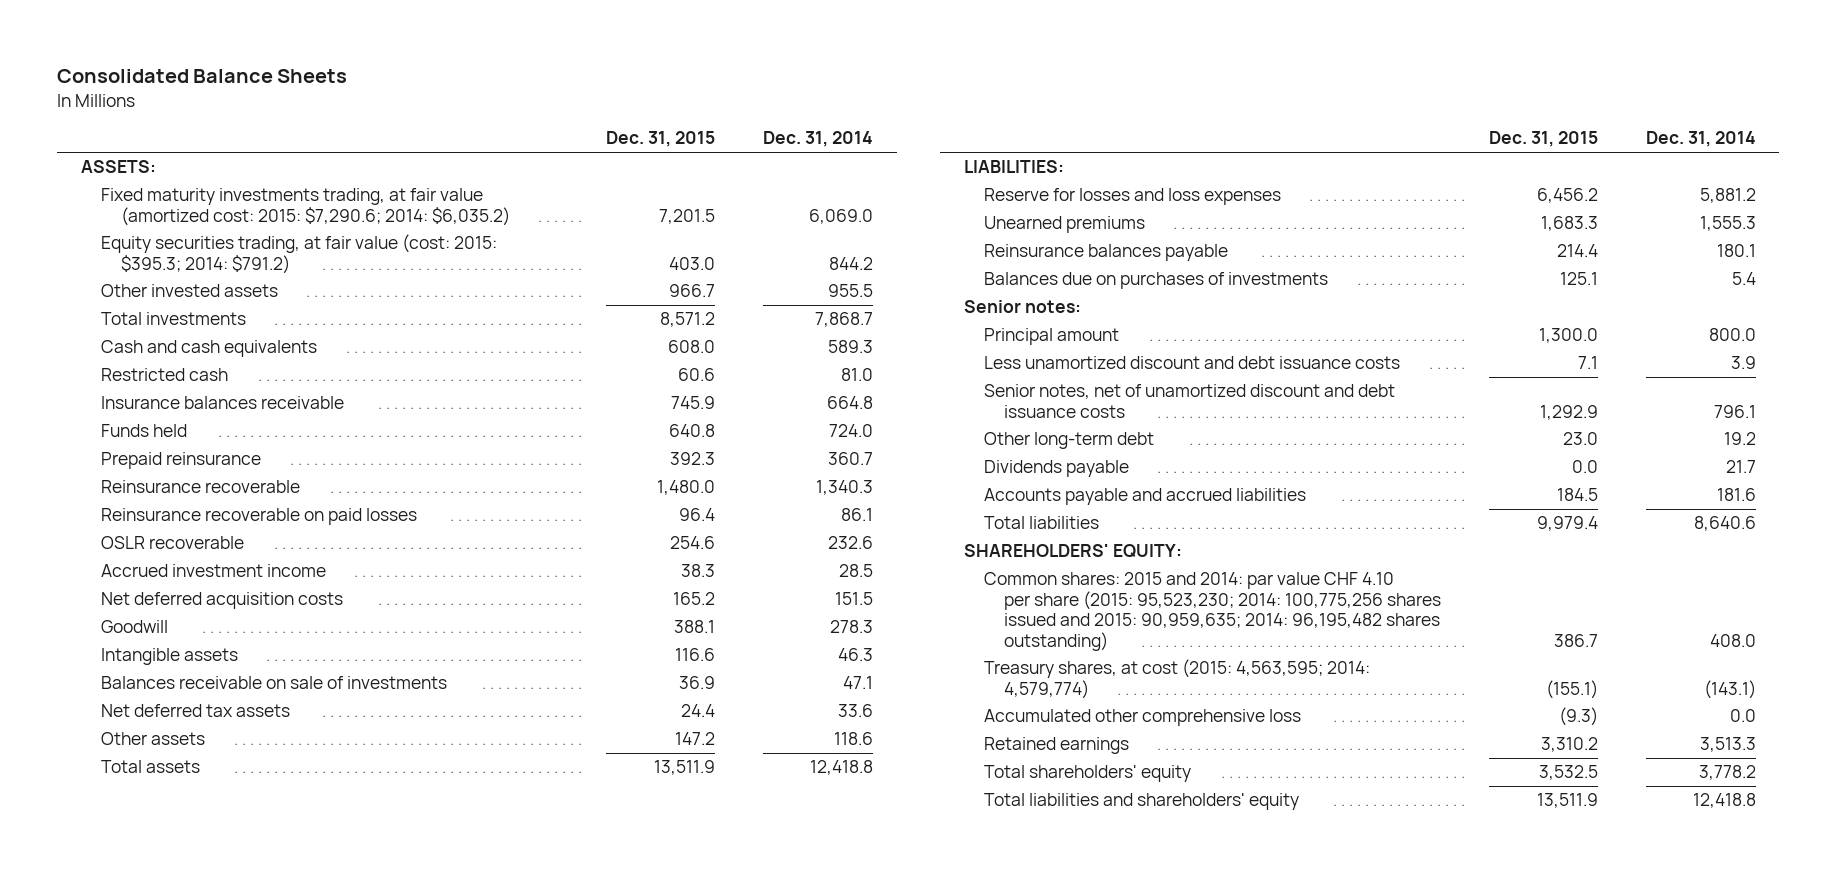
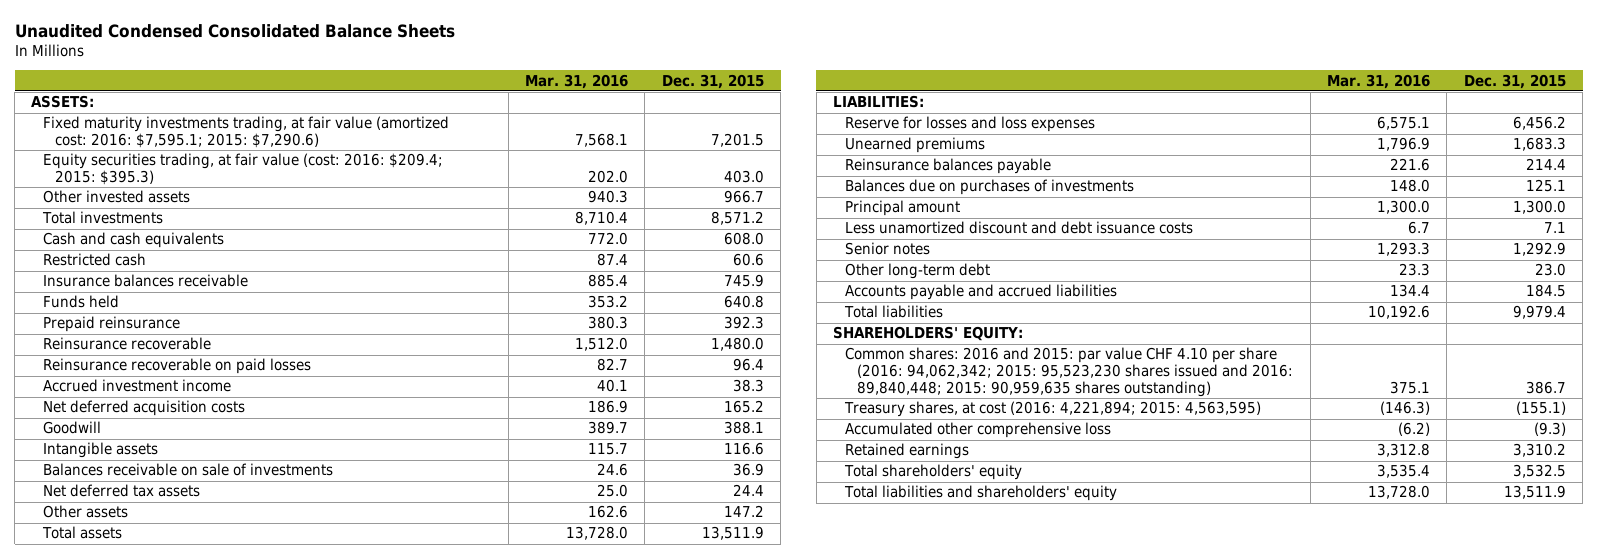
[56,69,347,84] Consolidated Balance Sheets -> [14,23,455,38] Unaudited Condensed Consolidated Balance Sheets
[762,131,873,148] Dec. 31, 2014 -> none
none -> [525,73,629,89] Mar. 31, 2016
[100,188,511,226] Fixed maturity investments trading, at fair value (amortized cost: 2015: $7,290.6; 2014: $6,035.2) -> [43,116,450,149] Fixed maturity investments trading, at fair value (amortized cost: 2016: $7,595.1; 2015: $7,290.6)
[100,234,497,274] Equity securities trading, at fair value (cost: 2015: $395.3; 2014: $791.2) -> [43,153,444,186] Equity securities trading, at fair value (cost: 2016: $209.4; 2015: $395.3)
[100,536,244,550] OSLR recoverable -> none
[963,300,1081,314] Senior notes: -> none
[983,384,1395,418] Senior notes, net of unamortized discount and debt issuance costs -> [845,242,931,256] Senior notes
[983,460,1129,478] Dividends payable -> none
[983,572,1442,651] Common shares: 2015 and 2014: par value CHF 4.10 per share (2015: 95,523,230; 2014: 100,775,256 shares issued and 2015: 90,959,635; 2014: 96,195,482 shares outstanding) -> [845,347,1294,397] Common shares: 2016 and 2015: par value CHF 4.10 per share (2016: 94,062,342; 2015: 95,523,230 shares issued and 2016: 89,840,448; 2015: 90,959,635 shares outstanding)
[983,659,1370,699] Treasury shares, at cost (2015: 4,563,595; 2014: 4,579,774) -> [844,401,1262,418] Treasury shares, at cost (2016: 4,221,894; 2015: 4,563,595)

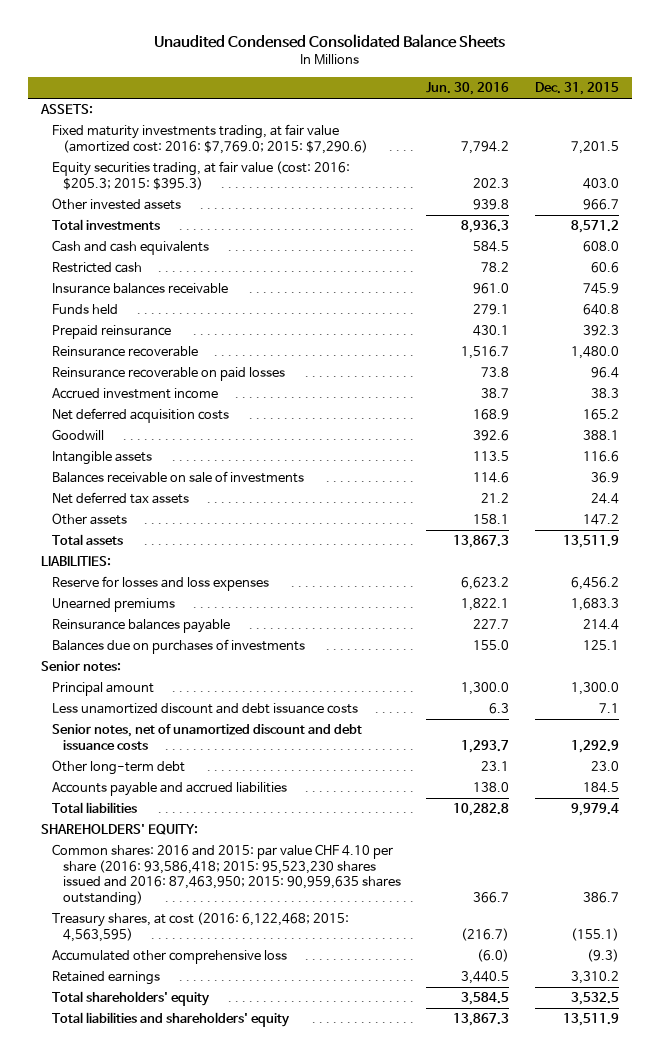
[525,73,629,89] Mar. 31, 2016 -> none
none -> [426,82,510,96] Jun. 30, 2016
[43,116,450,149] Fixed maturity investments trading, at fair value (amortized cost: 2016: $7,595.1; 2015: $7,290.6) -> [51,124,368,154] Fixed maturity investments trading, at fair value (amortized cost: 2016: $7,769.0; 2015: $7,290.6)
[43,153,444,186] Equity securities trading, at fair value (cost: 2016: $209.4; 2015: $395.3) -> [51,161,350,190] Equity securities trading, at fair value (cost: 2016: $205.3; 2015: $395.3)
none -> [40,661,121,672] Senior notes:
[845,242,931,256] Senior notes -> [51,724,362,750] Senior notes, net of unamortized discount and debt issuance costs
[845,347,1294,397] Common shares: 2016 and 2015: par value CHF 4.10 per share (2016: 94,062,342; 2015: 95,523,230 shares issued and 2016: 89,840,448; 2015: 90,959,635 shares outstanding) -> [51,844,401,906] Common shares: 2016 and 2015: par value CHF 4.10 per share (2016: 93,586,418; 2015: 95,523,230 shares issued and 2016: 87,463,950; 2015: 90,959,635 shares outstanding)
[844,401,1262,418] Treasury shares, at cost (2016: 4,221,894; 2015: 4,563,595) -> [51,912,349,942] Treasury shares, at cost (2016: 6,122,468; 2015: 4,563,595)

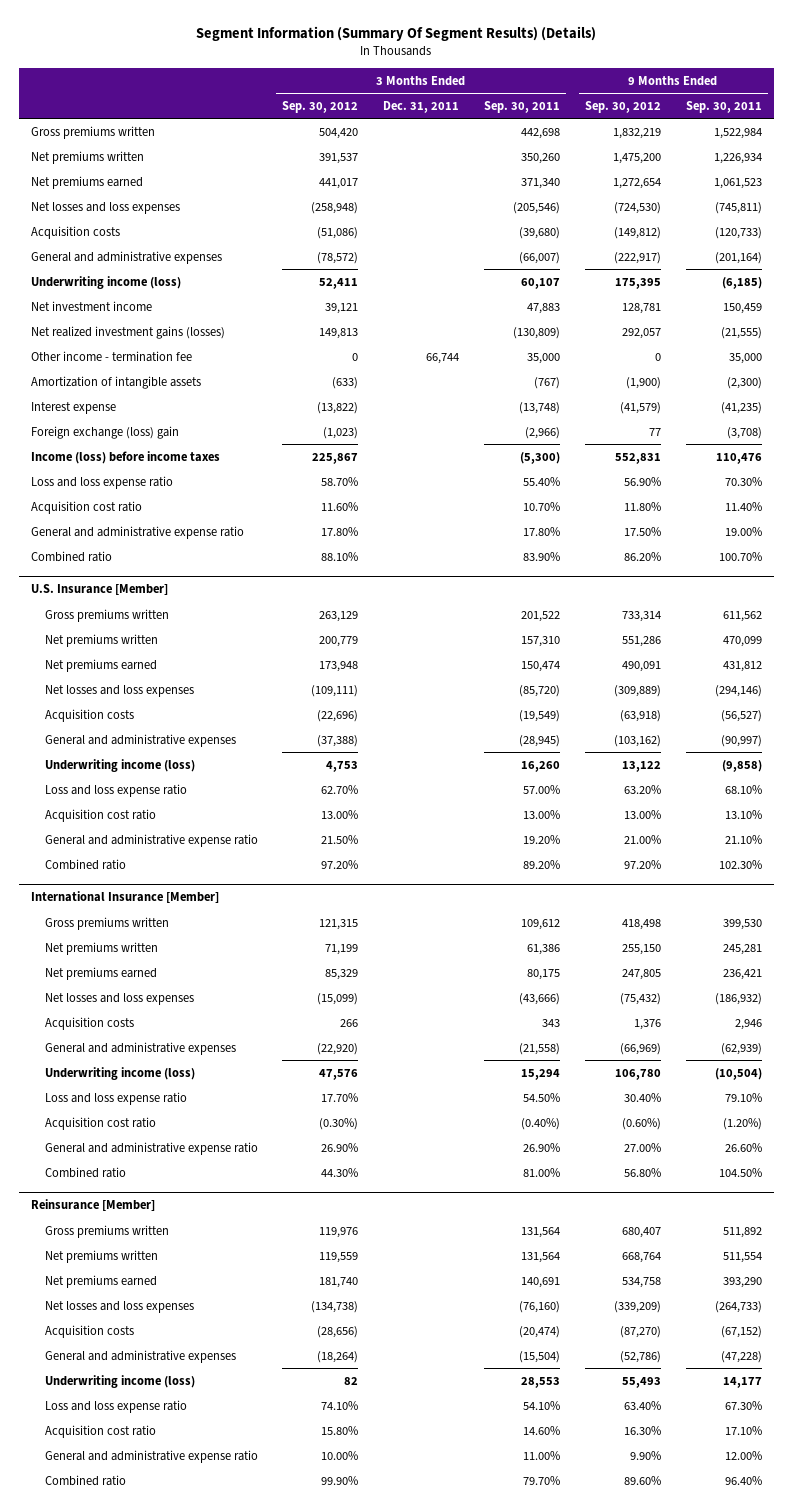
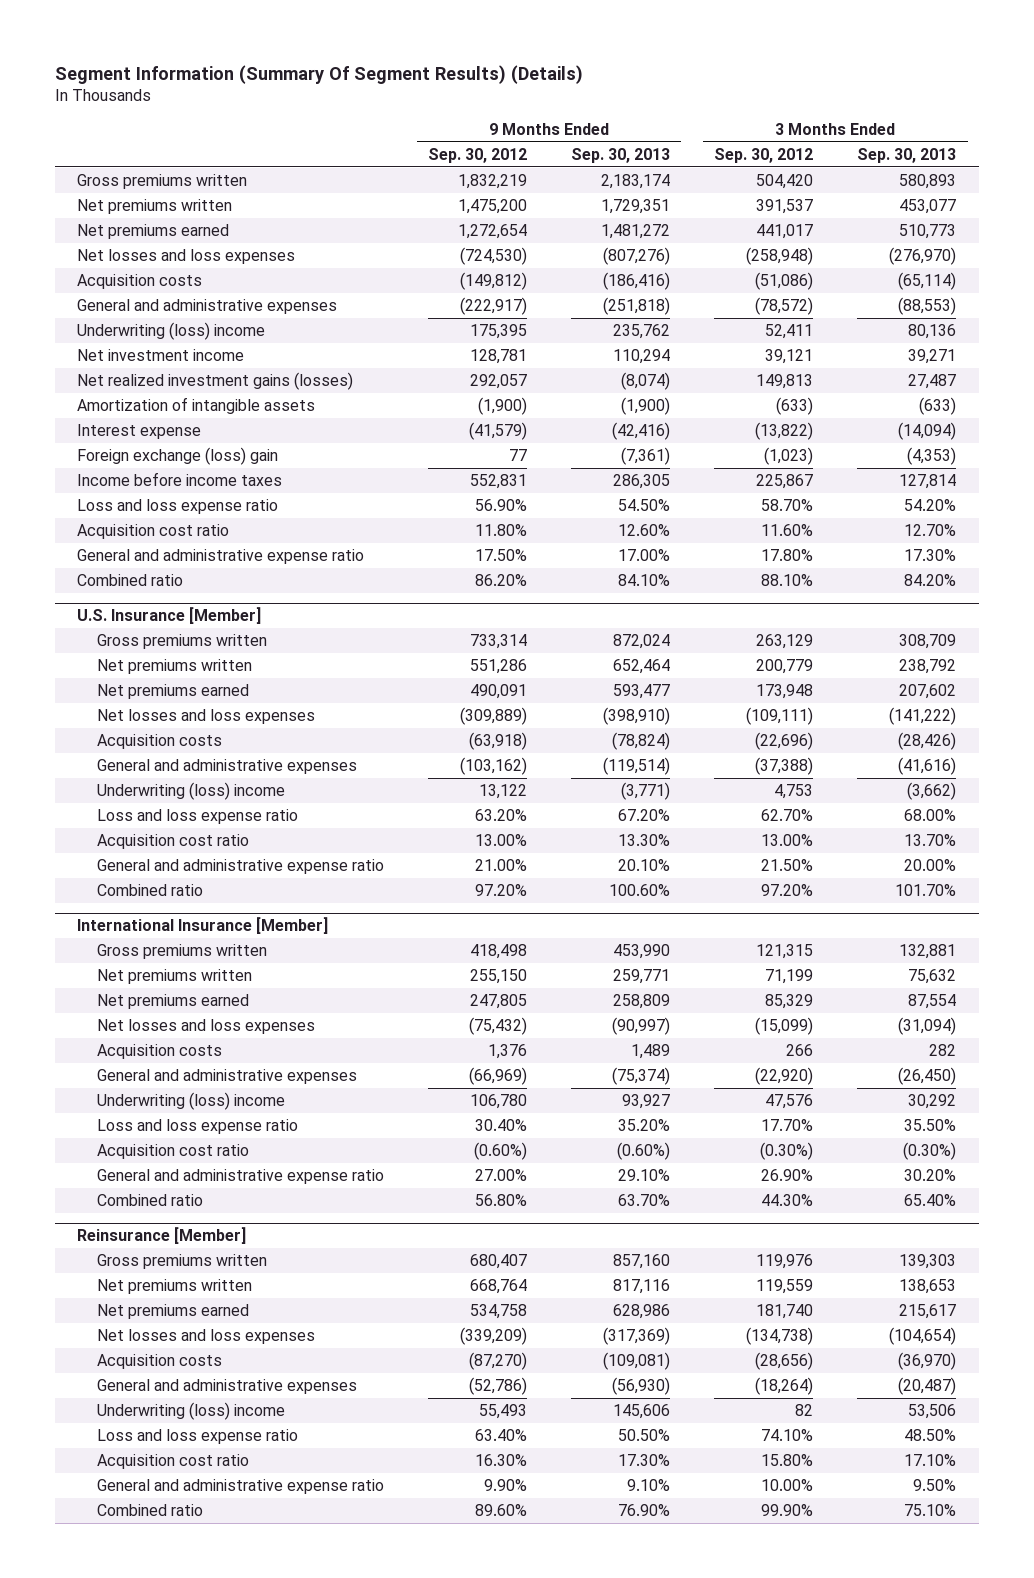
[383,100,460,113] Dec. 31, 2011 -> none
[484,100,561,113] Sep. 30, 2011 -> none
[685,100,762,113] Sep. 30, 2011 -> none
none -> [571,147,671,163] Sep. 30, 2013
none -> [857,147,957,163] Sep. 30, 2013
[31,275,182,289] Underwriting income (loss) -> [77,322,266,341] Underwriting (loss) income
[31,350,193,362] Other income - termination fee -> none
[31,450,221,464] Income (loss) before income taxes -> [77,472,283,487] Income before income taxes
[44,758,195,772] Underwriting income (loss) -> [96,782,285,801] Underwriting (loss) income
[44,1066,195,1080] Underwriting income (loss) -> [96,1092,285,1111] Underwriting (loss) income
[44,1374,195,1388] Underwriting income (loss) -> [96,1402,285,1421] Underwriting (loss) income

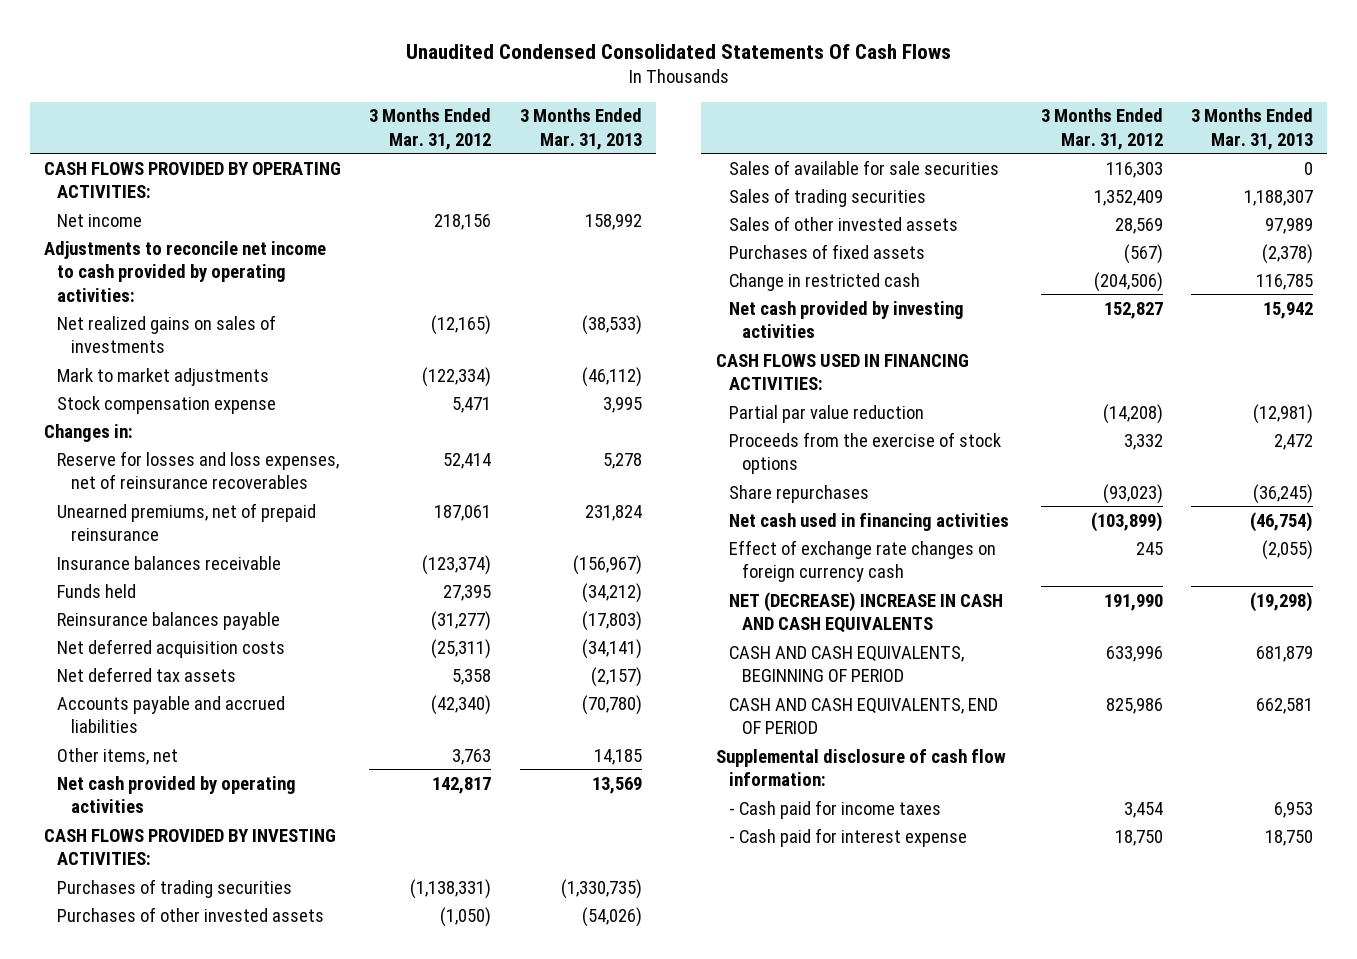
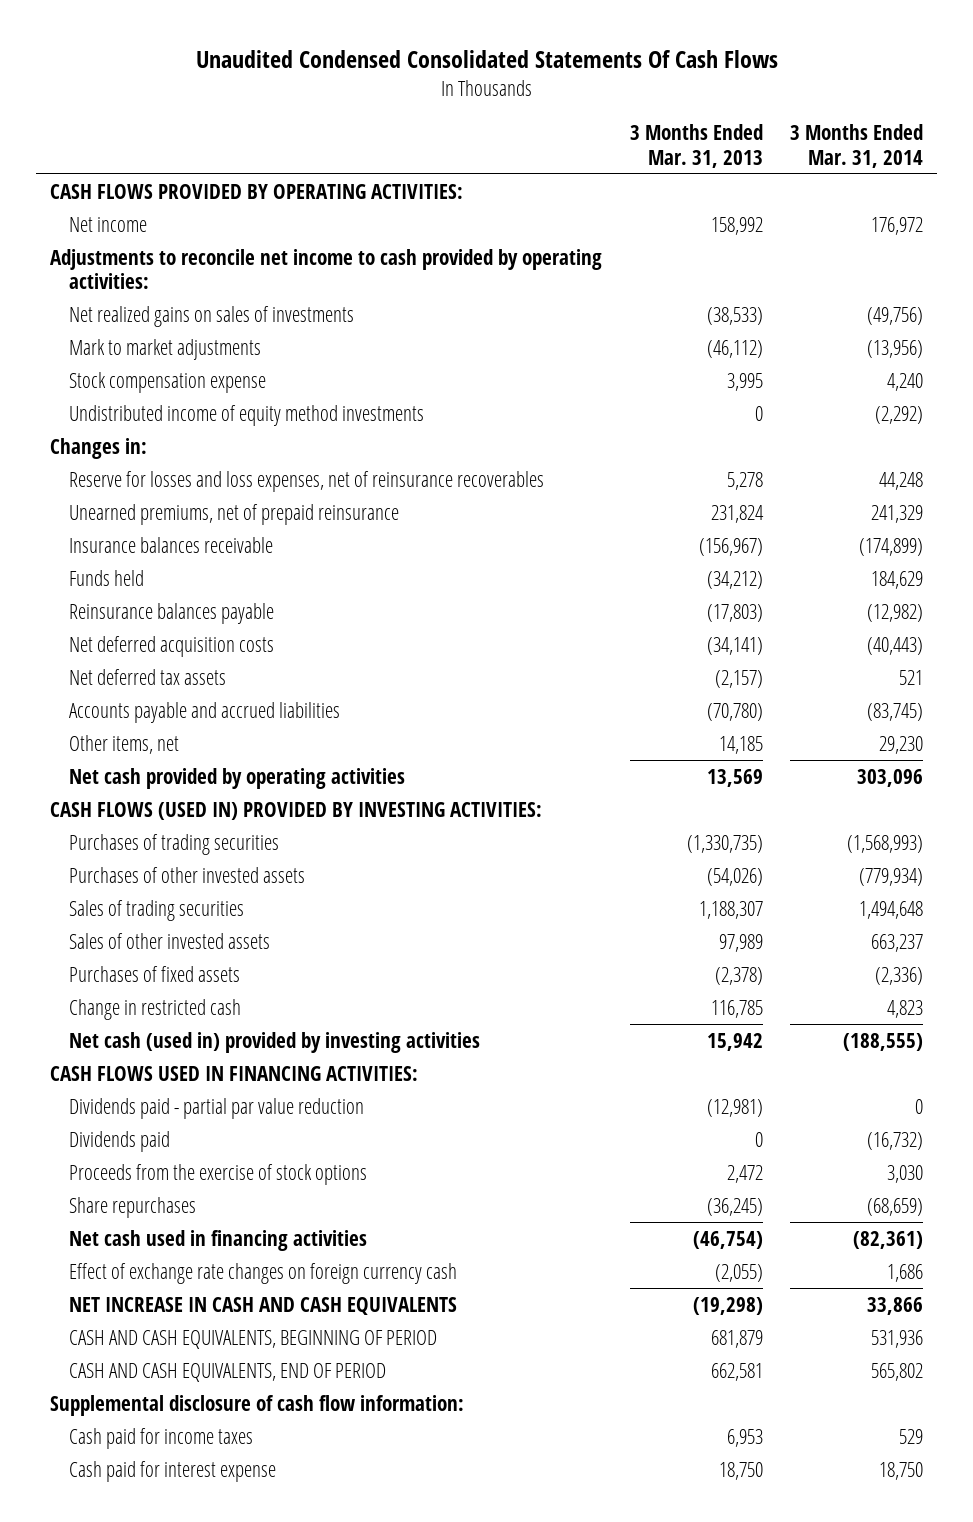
[369,108,492,150] 3 Months Ended Mar. 31, 2012 -> none
none -> [790,124,924,168] 3 Months Ended Mar. 31, 2014
none -> [69,404,425,426] Undistributed income of equity method investments
[44,828,337,866] CASH FLOWS PROVIDED BY INVESTING ACTIVITIES: -> [50,801,543,820] CASH FLOWS (USED IN) PROVIDED BY INVESTING ACTIVITIES:
[728,159,999,175] Sales of available for sale securities -> none
[728,300,964,339] Net cash provided by investing activities -> [69,1031,481,1053] Net cash (used in) provided by investing activities
[728,404,924,423] Partial par value reduction -> [69,1097,365,1119] Dividends paid - partial par value reduction
none -> [69,1130,171,1152] Dividends paid
[728,591,1003,634] NET (DECREASE) INCREASE IN CASH AND CASH EQUIVALENTS -> [69,1296,458,1315] NET INCREASE IN CASH AND CASH EQUIVALENTS
[728,799,941,819] - Cash paid for income taxes -> [69,1427,254,1449] Cash paid for income taxes
[728,827,967,847] - Cash paid for interest expense -> [69,1460,277,1482] Cash paid for interest expense

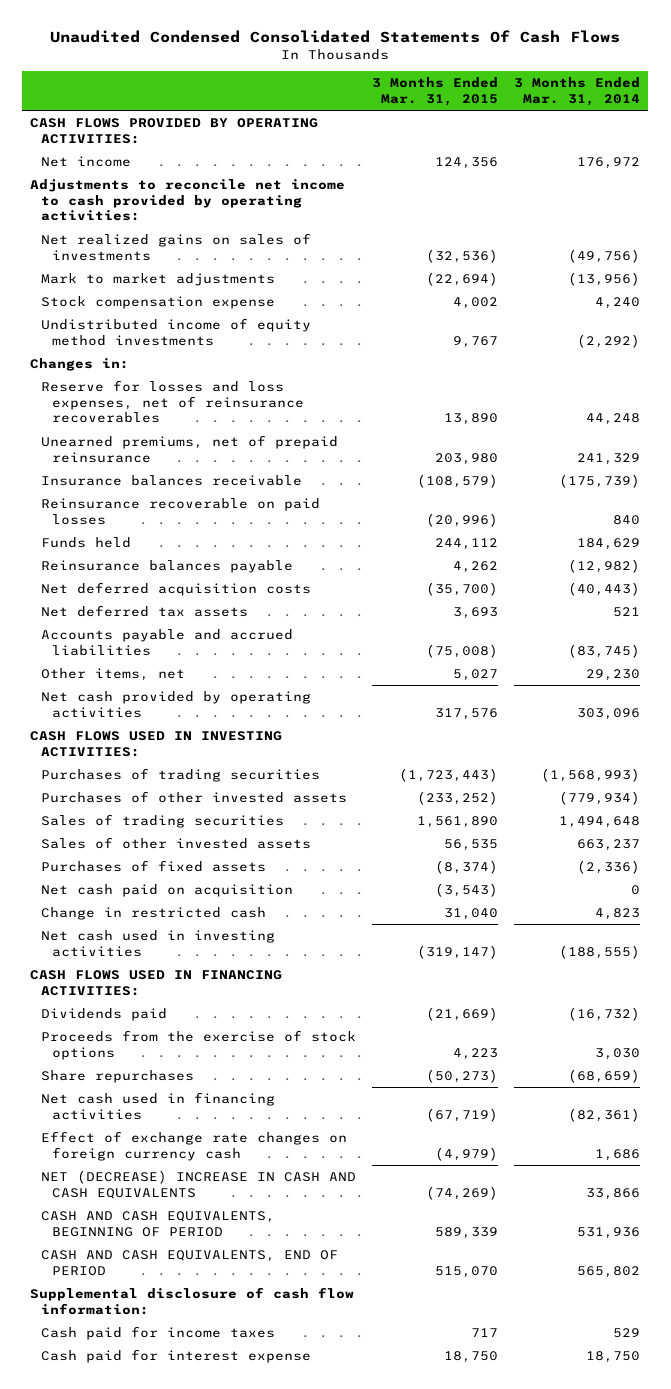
[629,124,763,168] 3 Months Ended Mar. 31, 2013 -> none
none -> [372,77,499,107] 3 Months Ended Mar. 31, 2015
[859,537,924,556] (174,899) -> [559,473,641,488] (175,739)
none -> [41,497,321,525] Reinsurance recoverable on paid losses
[50,801,543,820] CASH FLOWS (USED IN) PROVIDED BY INVESTING ACTIVITIES: -> [30,730,283,757] CASH FLOWS USED IN INVESTING ACTIVITIES:
none -> [41,883,294,897] Net cash paid on acquisition
[69,1031,481,1053] Net cash (used in) provided by investing activities -> [41,929,276,957] Net cash used in investing activities
[69,1097,365,1119] Dividends paid - partial par value reduction -> none
[69,1296,458,1315] NET INCREASE IN CASH AND CASH EQUIVALENTS -> [41,1169,357,1199] NET (DECREASE) INCREASE IN CASH AND CASH EQUIVALENTS

